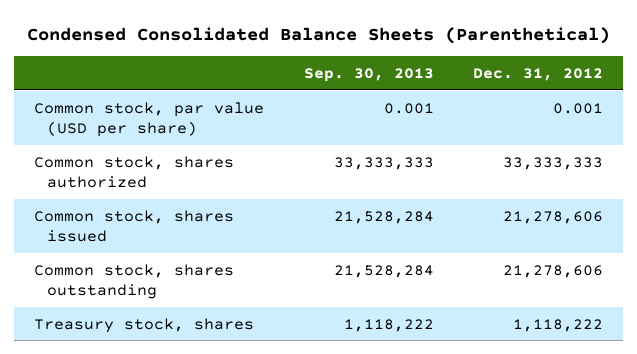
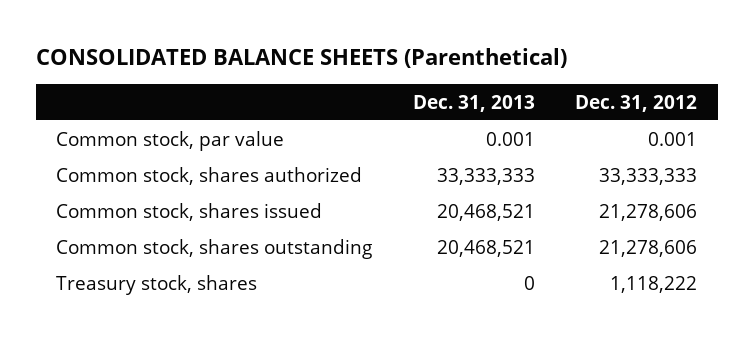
[26,26,610,44] Condensed Consolidated Balance Sheets (Parenthetical) -> [36,48,568,69] CONSOLIDATED BALANCE SHEETS (Parenthetical)
[303,67,434,82] Sep. 30, 2013 -> none
none -> [412,94,535,112] Dec. 31, 2013
[34,101,265,138] Common stock, par value (USD per share) -> [56,130,285,151] Common stock, par value

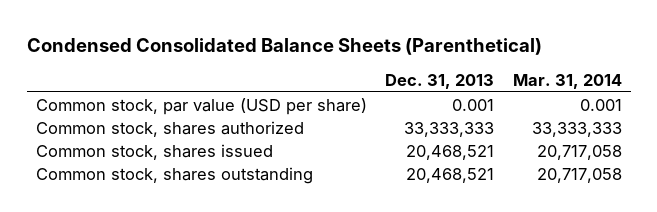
[36,48,568,69] CONSOLIDATED BALANCE SHEETS (Parenthetical) -> [26,37,542,55] Condensed Consolidated Balance Sheets (Parenthetical)
[575,94,698,112] Dec. 31, 2012 -> none
none -> [512,73,622,89] Mar. 31, 2014
[56,130,285,151] Common stock, par value -> [35,97,367,115] Common stock, par value (USD per share)
[56,274,258,295] Treasury stock, shares -> none

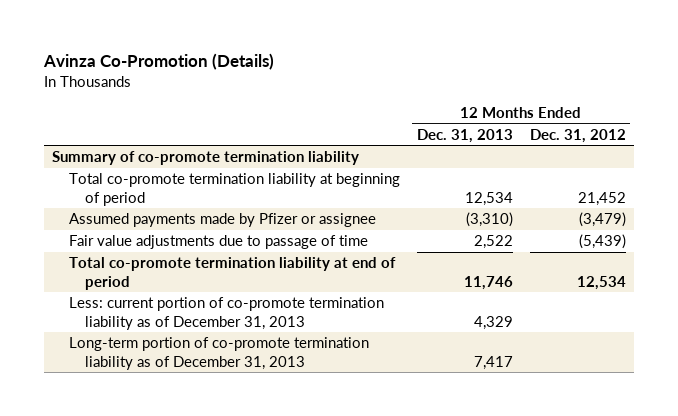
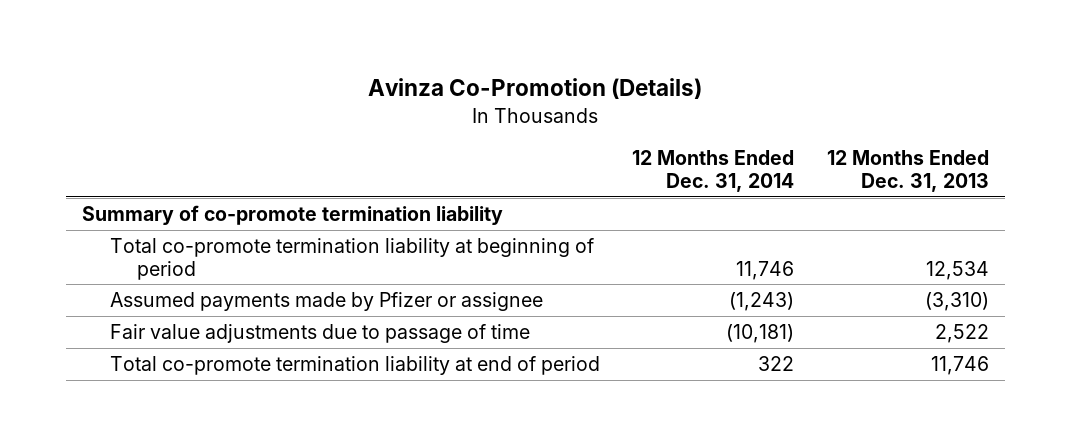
[529,128,626,143] Dec. 31, 2012 -> none
none -> [632,150,795,192] 12 Months Ended Dec. 31, 2014
[68,297,384,330] Less: current portion of co-promote termination liability as of December 31, 2013 -> none
[68,337,369,370] Long-term portion of co-promote termination liability as of December 31, 2013 -> none

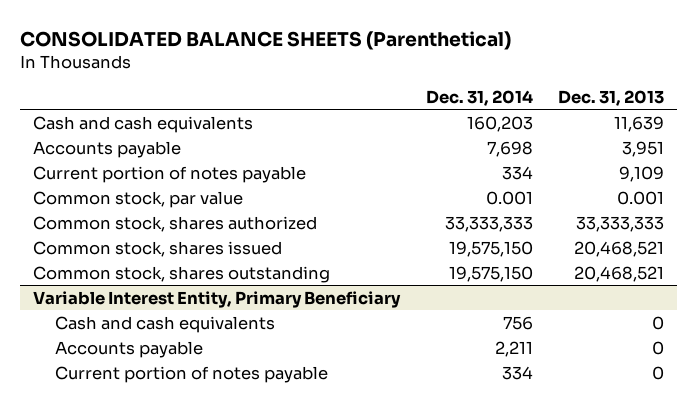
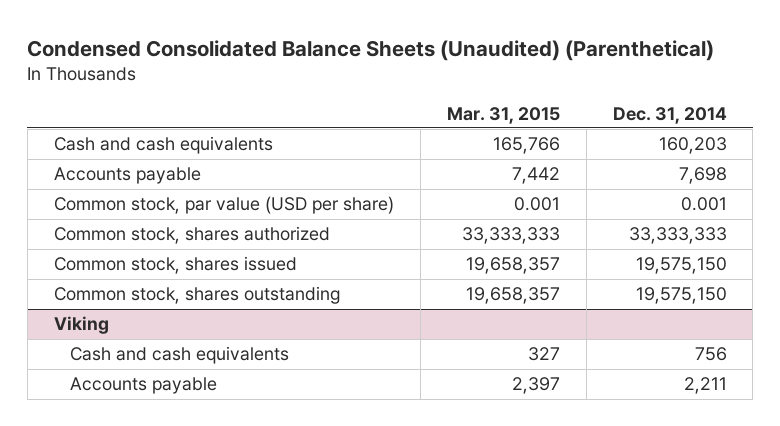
[20,30,512,50] CONSOLIDATED BALANCE SHEETS (Parenthetical) -> [27,39,715,61] Condensed Consolidated Balance Sheets (Unaudited) (Parenthetical)
[558,89,665,106] Dec. 31, 2013 -> none
none -> [446,106,560,124] Mar. 31, 2015
[33,165,307,183] Current portion of notes payable -> none
[33,190,244,208] Common stock, par value -> [53,196,394,215] Common stock, par value (USD per share)
[33,290,402,308] Variable Interest Entity, Primary Beneficiary -> [53,316,109,335] Viking
[55,365,329,383] Current portion of notes payable -> none

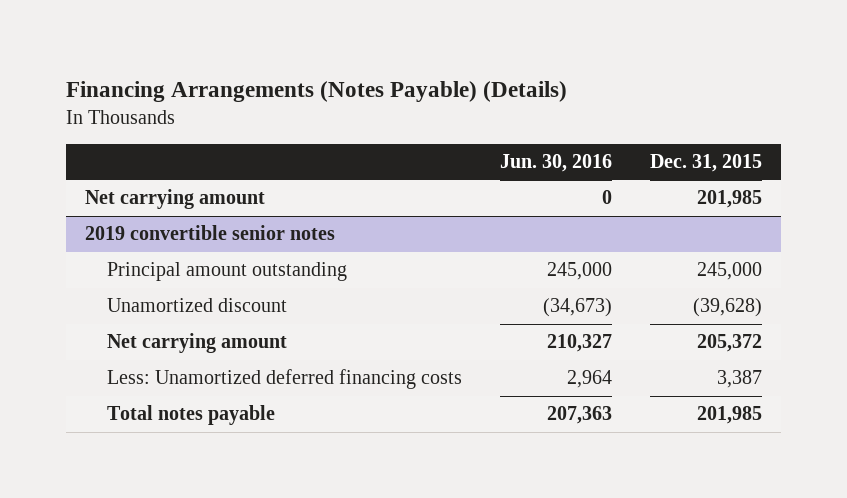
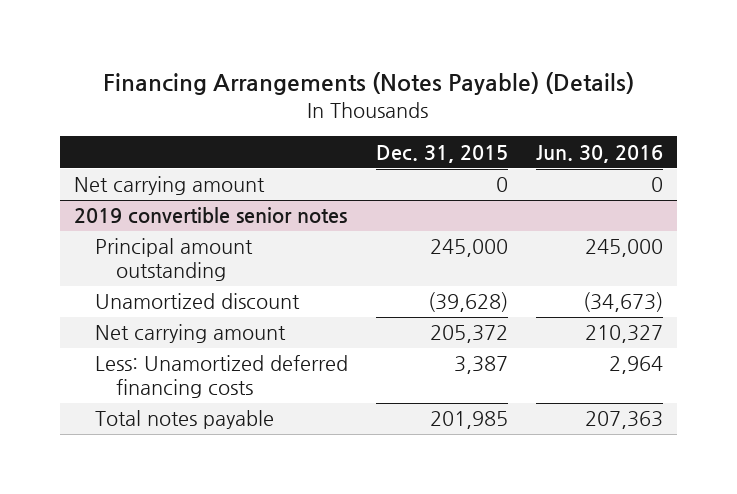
[697,190,763,209] 201,985 -> [495,177,508,193] 0

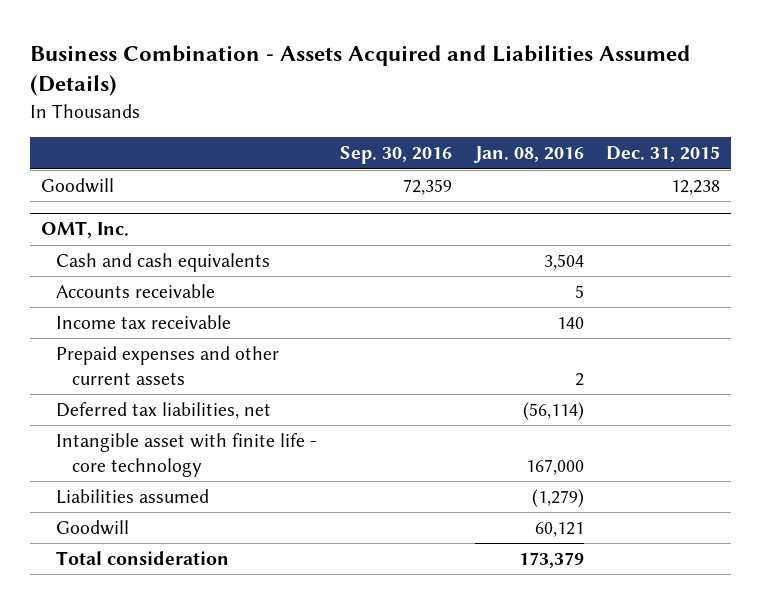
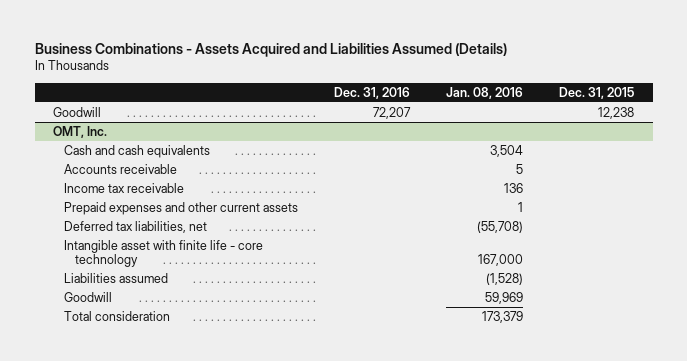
[30,44,691,97] Business Combination - Assets Acquired and Liabilities Assumed (Details) -> [34,42,507,57] Business Combinations - Assets Acquired and Liabilities Assumed (Details)
[339,146,452,165] Sep. 30, 2016 -> none
none -> [334,86,411,99] Dec. 31, 2016
[556,317,584,330] 140 -> [504,182,524,193] 136
[574,372,584,386] 2 -> [518,201,524,212] 1
[522,402,584,421] (56,114) -> [477,220,524,233] (55,708)
[531,489,584,508] (1,279) -> [486,272,524,285] (1,528)
[534,522,584,538] 60,121 -> [485,291,524,304] 59,969

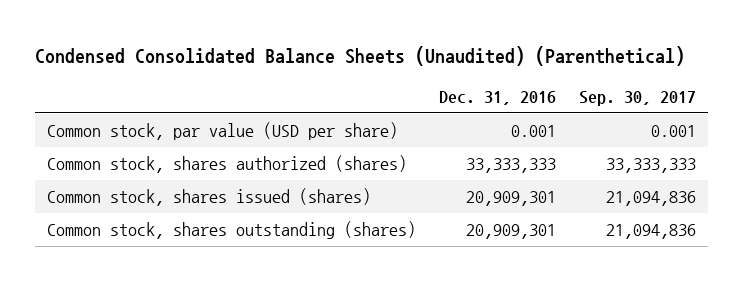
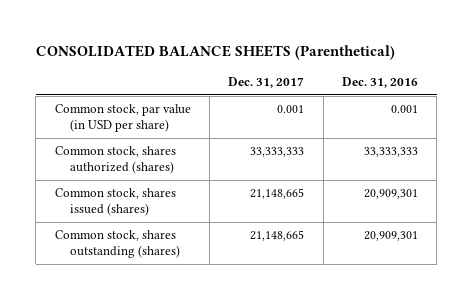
[35,46,686,67] Condensed Consolidated Balance Sheets (Unaudited) (Parenthetical) -> [35,45,395,61] CONSOLIDATED BALANCE SHEETS (Parenthetical)
[579,90,697,106] Sep. 30, 2017 -> none
none -> [228,77,305,89] Dec. 31, 2017
[46,122,398,141] Common stock, par value (USD per share) -> [54,104,191,133] Common stock, par value (in USD per share)

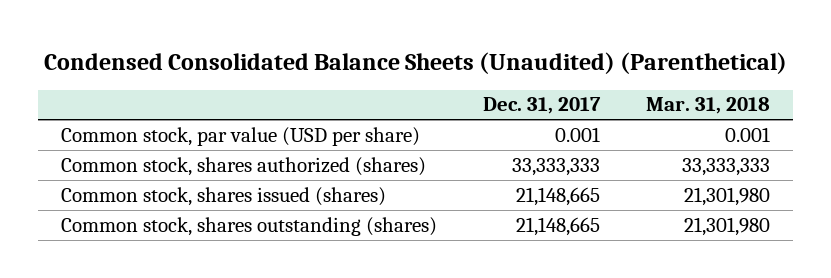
[35,45,395,61] CONSOLIDATED BALANCE SHEETS (Parenthetical) -> [43,51,787,74] Condensed Consolidated Balance Sheets (Unaudited) (Parenthetical)
[341,77,418,89] Dec. 31, 2016 -> none
none -> [646,97,771,115] Mar. 31, 2018
[54,104,191,133] Common stock, par value (in USD per share) -> [61,126,421,146] Common stock, par value (USD per share)

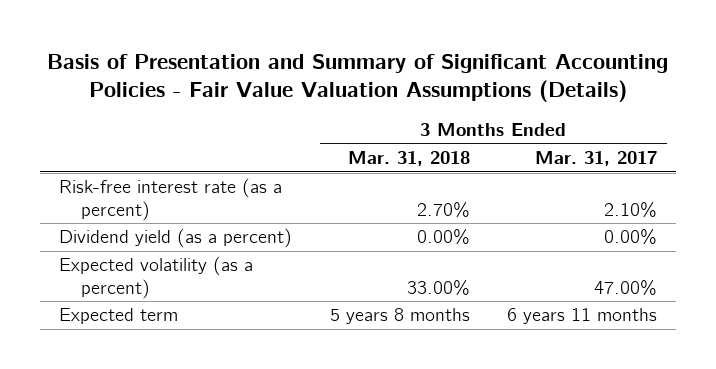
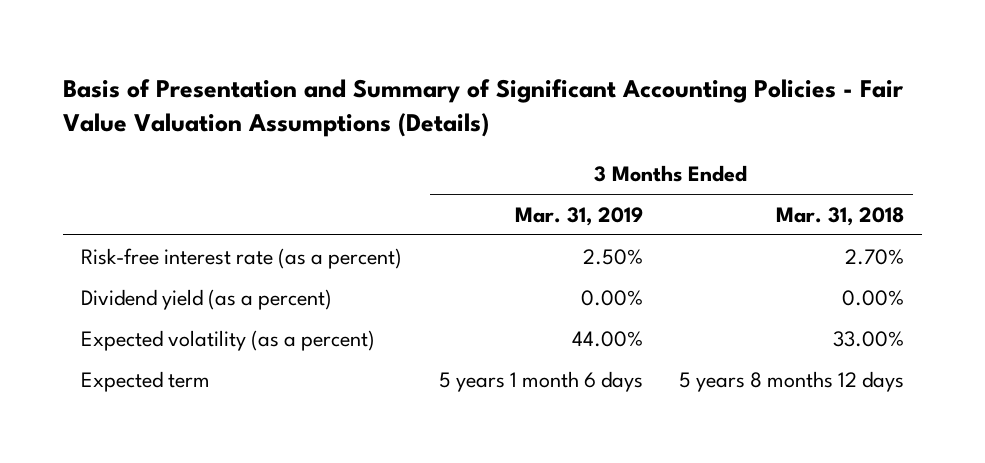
[535,151,658,167] Mar. 31, 2017 -> none
none -> [514,206,643,226] Mar. 31, 2019
[329,308,470,325] 5 years 8 months -> [679,370,905,392] 5 years 8 months 12 days

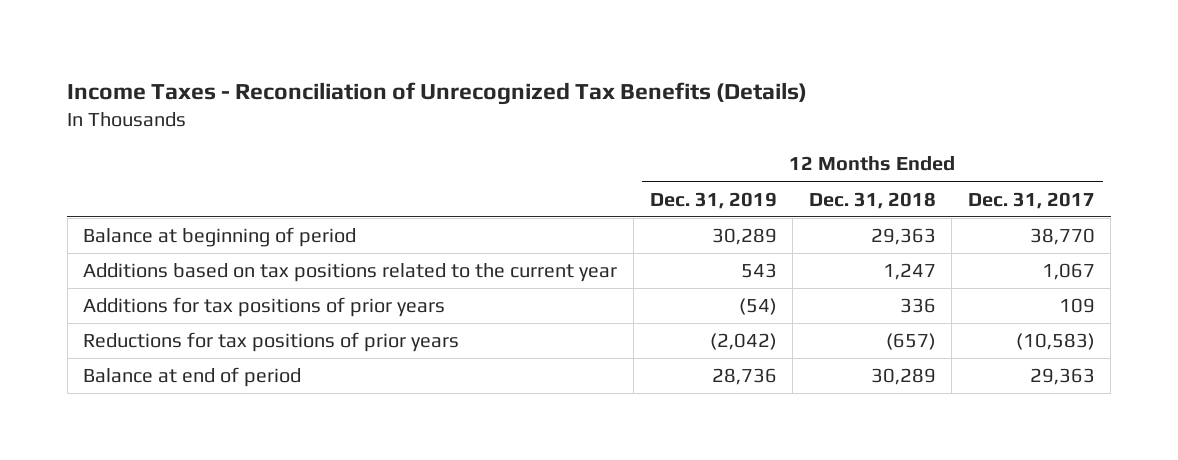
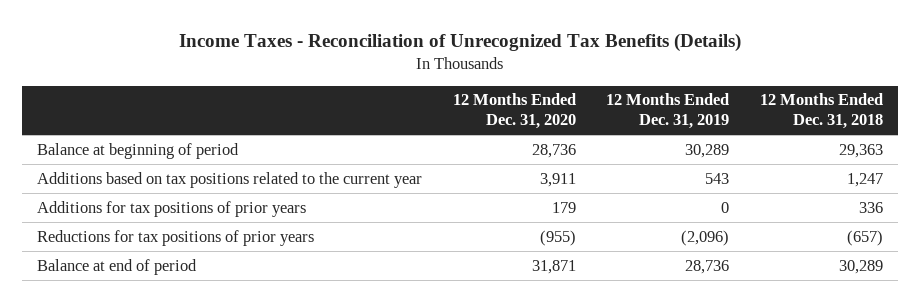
[967,191,1095,209] Dec. 31, 2017 -> none
none -> [452,93,576,130] 12 Months Ended Dec. 31, 2020
[738,298,777,316] (54) -> [721,201,730,213] 0
[709,333,777,351] (2,042) -> [681,229,730,246] (2,096)

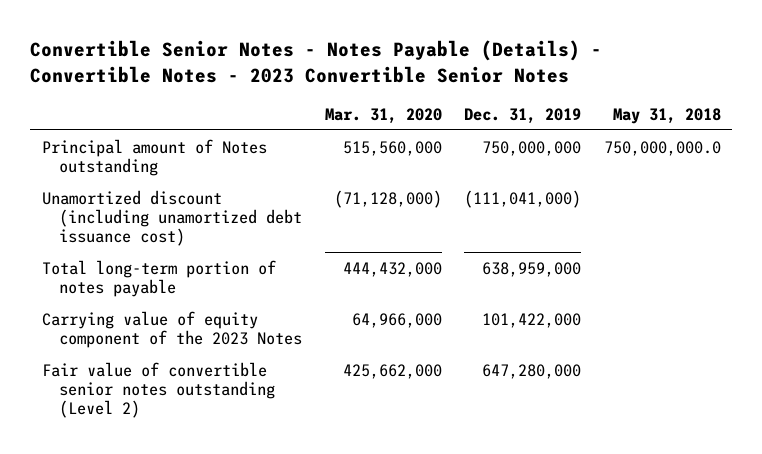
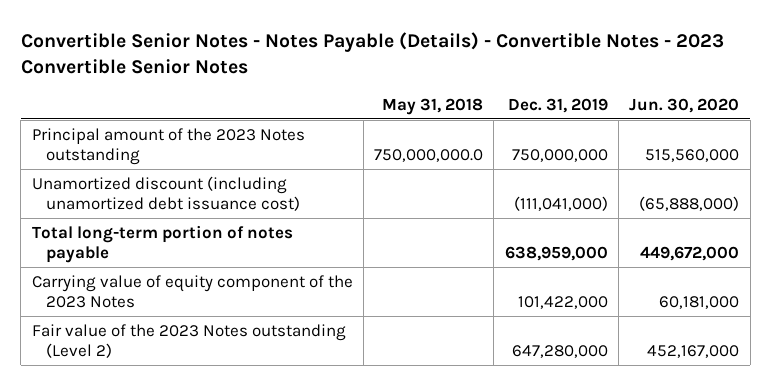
[324,107,442,124] Mar. 31, 2020 -> none
none -> [629,98,740,114] Jun. 30, 2020
[41,138,267,176] Principal amount of Notes outstanding -> [31,127,305,165] Principal amount of the 2023 Notes outstanding
[41,361,276,419] Fair value of convertible senior notes outstanding (Level 2) -> [31,323,346,358] Fair value of the 2023 Notes outstanding (Level 2)

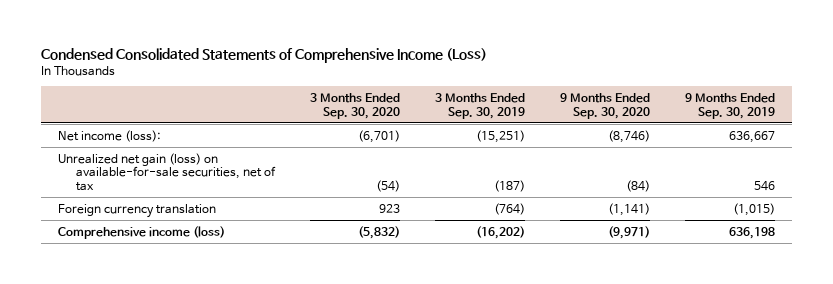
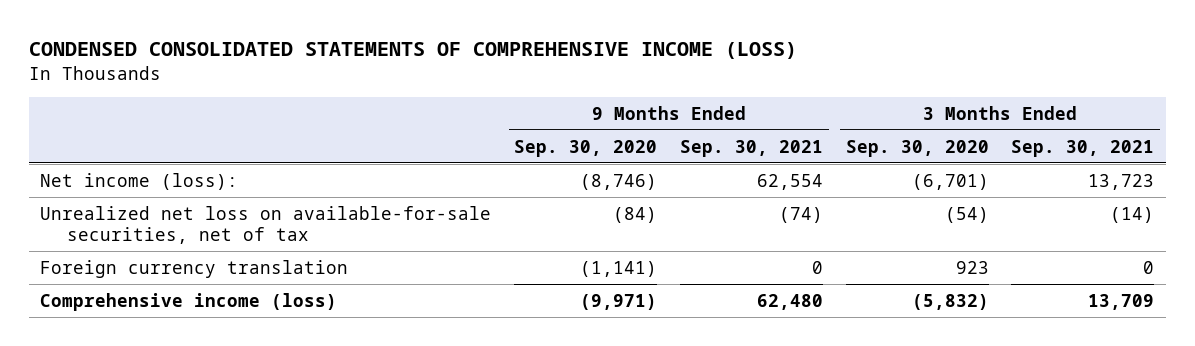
[40,47,487,63] Condensed Consolidated Statements of Comprehensive Income (Loss) -> [29,42,798,60] CONDENSED CONSOLIDATED STATEMENTS OF COMPREHENSIVE INCOME (LOSS)
[434,92,525,119] 3 Months Ended Sep. 30, 2019 -> none
[684,92,775,119] 9 Months Ended Sep. 30, 2019 -> none
none -> [679,139,823,157] Sep. 30, 2021
none -> [1011,139,1155,157] Sep. 30, 2021
[58,152,276,192] Unrealized net gain (loss) on available-for-sale securities, net of tax -> [40,205,492,244] Unrealized net loss on available-for-sale securities, net of tax

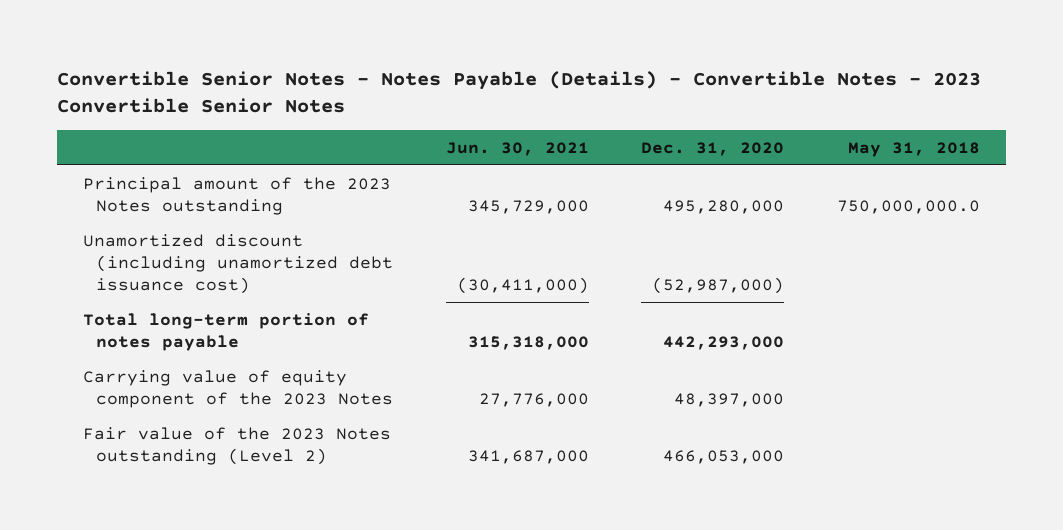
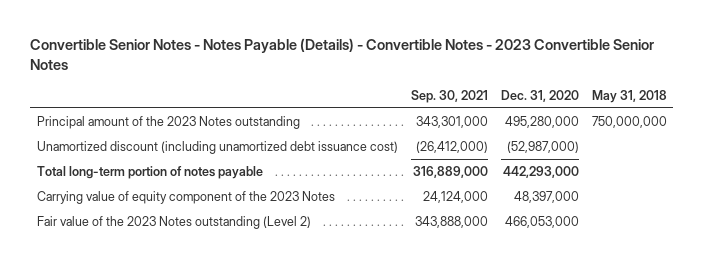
[445,141,589,156] Jun. 30, 2021 -> none
none -> [410,89,488,103] Sep. 30, 2021
[837,199,981,214] 750,000,000.0 -> [591,116,667,129] 750,000,000

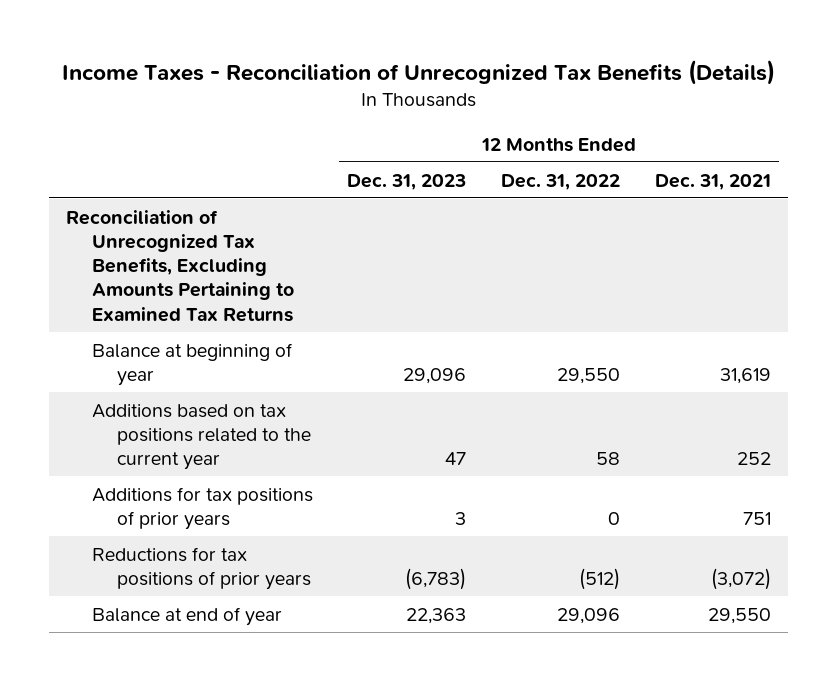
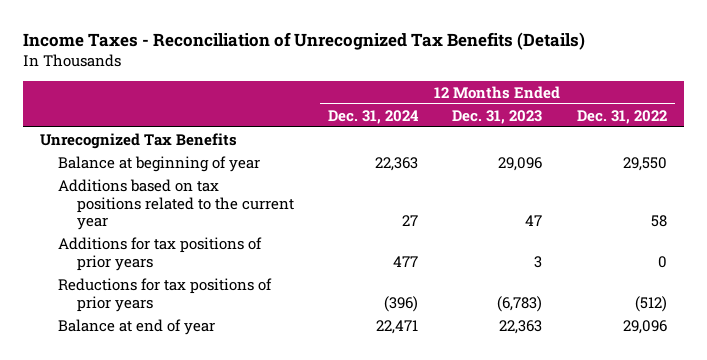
[654,173,771,190] Dec. 31, 2021 -> none
none -> [328,109,420,124] Dec. 31, 2024
[66,209,294,322] Reconciliation of Unrecognized Tax Benefits, Excluding Amounts Pertaining to Examined Tax Returns -> [39,132,237,149] Unrecognized Tax Benefits

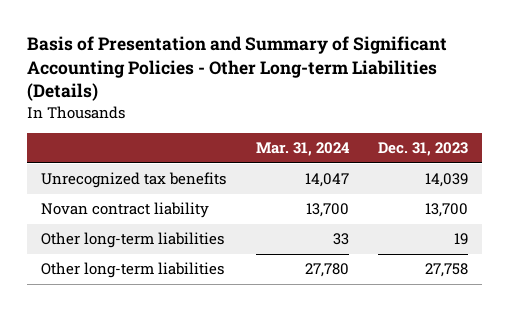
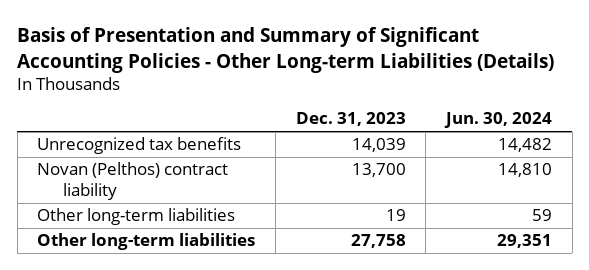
[255,142,350,157] Mar. 31, 2024 -> none
none -> [444,112,553,129] Jun. 30, 2024
[41,202,210,219] Novan contract liability -> [37,162,229,201] Novan (Pelthos) contract liability

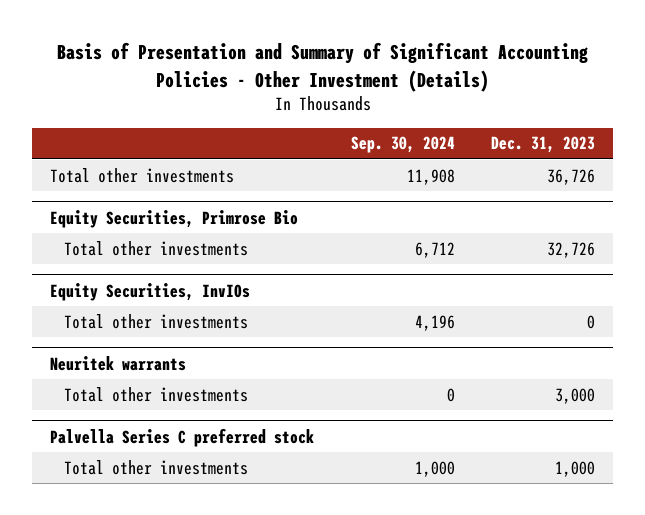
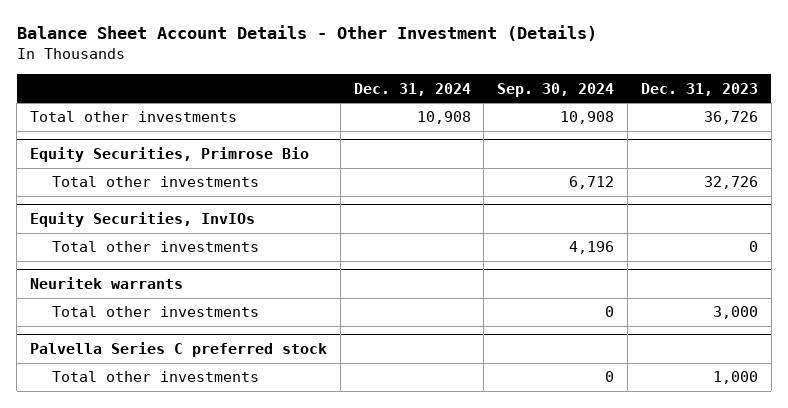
[56,42,588,92] Basis of Presentation and Summary of Significant Accounting Policies - Other Investment (Details) -> [16,25,597,42] Balance Sheet Account Details - Other Investment (Details)
none -> [353,82,471,96] Dec. 31, 2024
[406,168,455,185] 11,908 -> [560,111,615,125] 10,908
[414,460,455,477] 1,000 -> [605,371,615,383] 0

